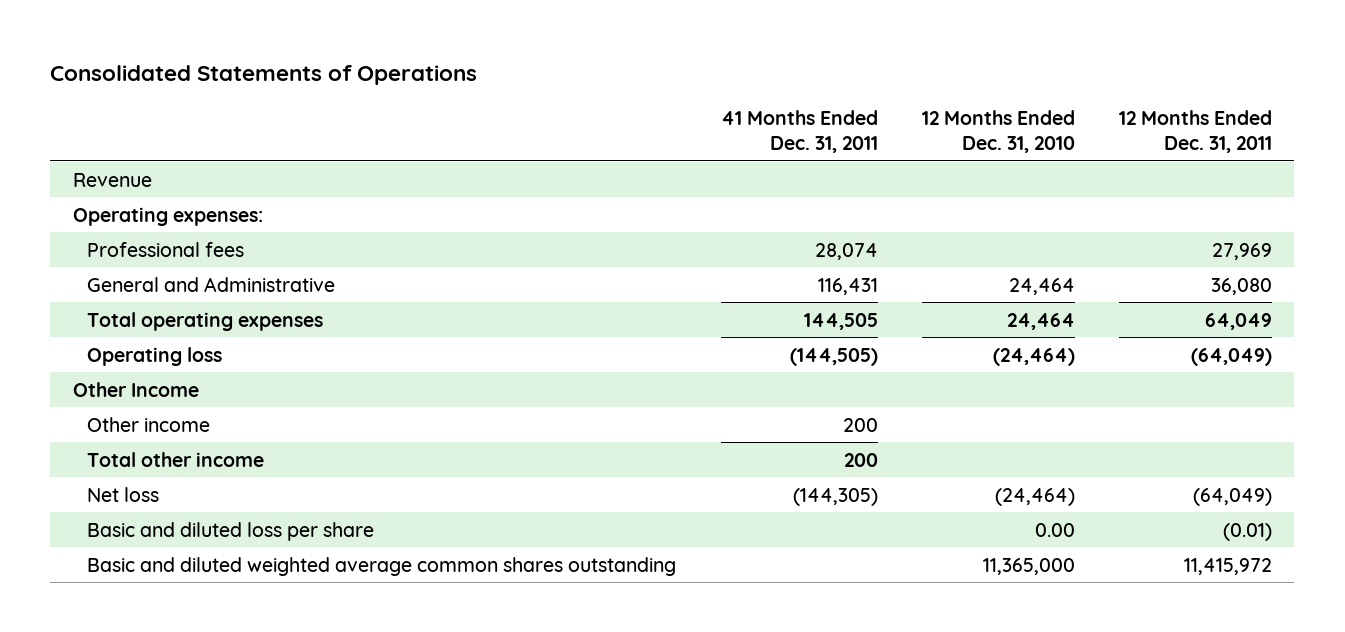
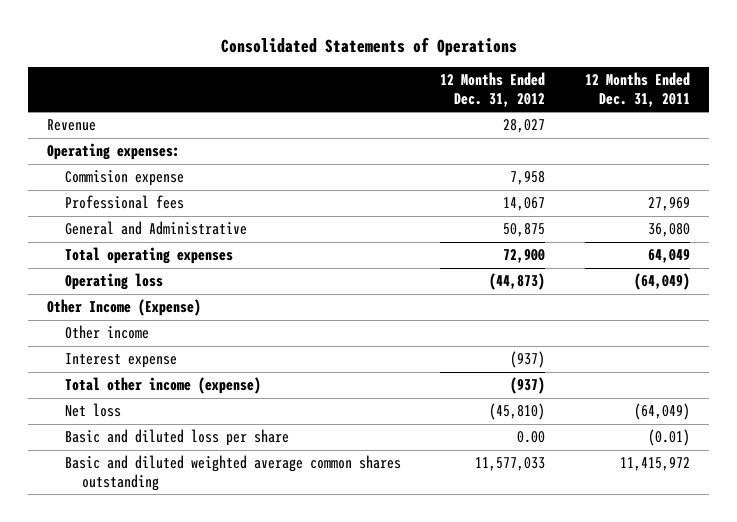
[720,110,878,154] 41 Months Ended Dec. 31, 2011 -> none
[921,110,1075,154] 12 Months Ended Dec. 31, 2010 -> none
none -> [440,72,546,107] 12 Months Ended Dec. 31, 2012
none -> [64,170,184,187] Commision expense
[72,381,199,397] Other Income -> [47,299,202,317] Other Income (Expense)
none -> [64,353,177,369] Interest expense
[87,451,265,467] Total other income -> [64,377,261,395] Total other income (expense)

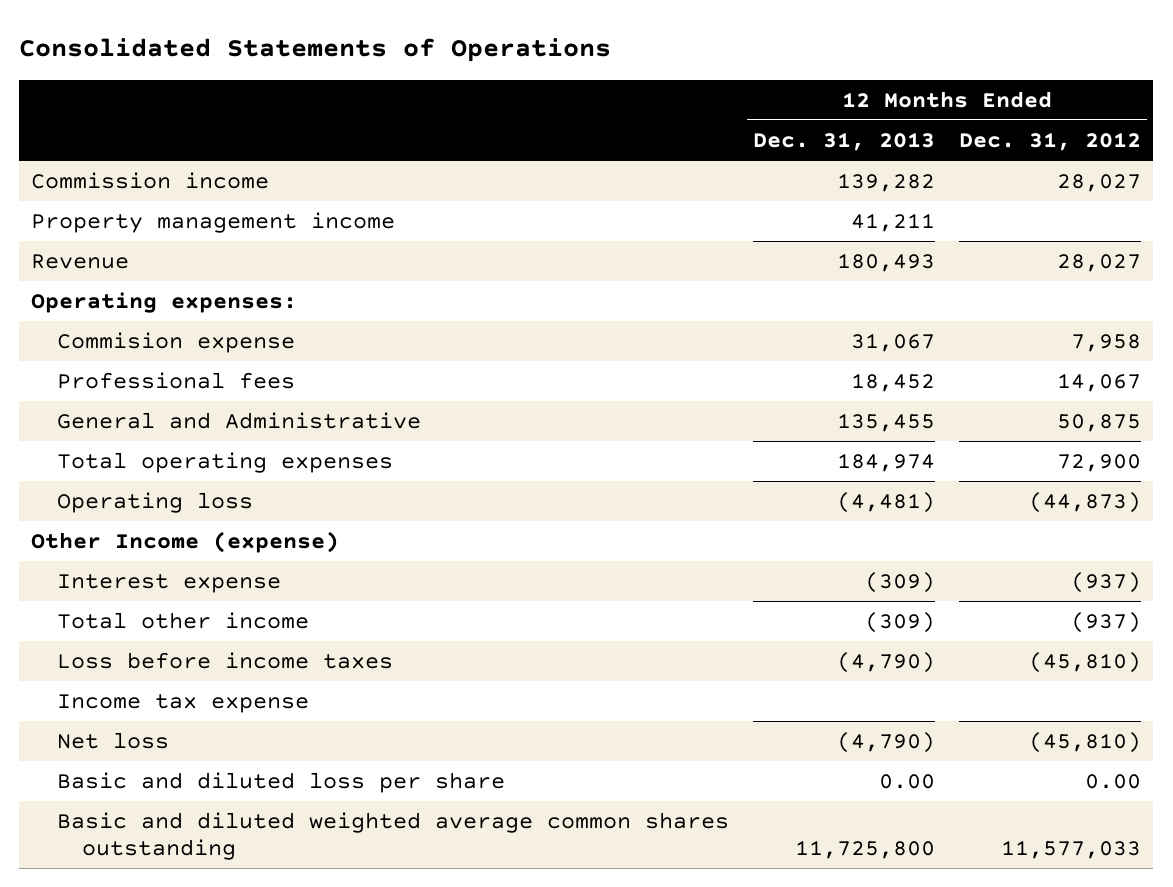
[584,72,690,107] 12 Months Ended Dec. 31, 2011 -> none
none -> [753,131,936,151] Dec. 31, 2013
none -> [31,172,270,190] Commission income
none -> [31,212,396,234] Property management income
[64,325,149,340] Other income -> none
[47,299,202,317] Other Income (Expense) -> [31,531,340,554] Other Income (expense)
[64,377,261,395] Total other income (expense) -> [56,612,309,630] Total other income
none -> [56,652,393,670] Loss before income taxes
none -> [56,694,309,714] Income tax expense

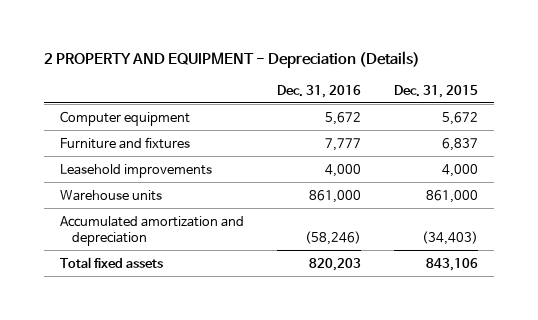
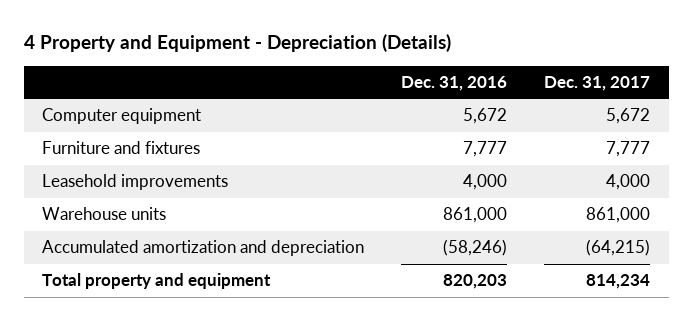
[43,51,420,69] 2 PROPERTY AND EQUIPMENT - Depreciation (Details) -> [23,34,451,53] 4 Property and Equipment - Depreciation (Details)
[393,84,478,98] Dec. 31, 2015 -> none
none -> [544,75,651,91] Dec. 31, 2017
[60,256,164,268] Total fixed assets -> [42,273,272,290] Total property and equipment

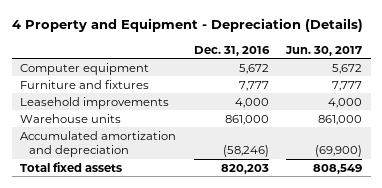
[544,75,651,91] Dec. 31, 2017 -> none
none -> [284,45,362,56] Jun. 30, 2017
[42,273,272,290] Total property and equipment -> [20,161,123,172] Total fixed assets

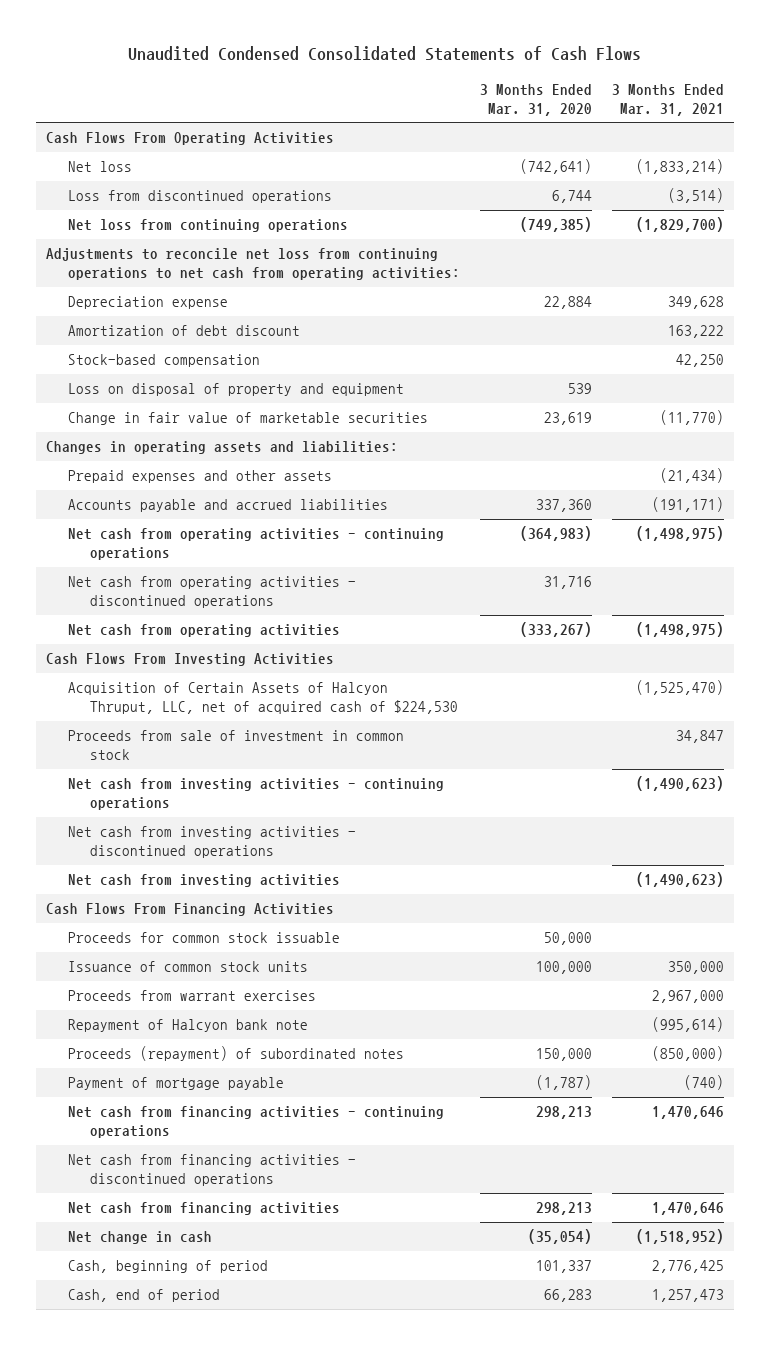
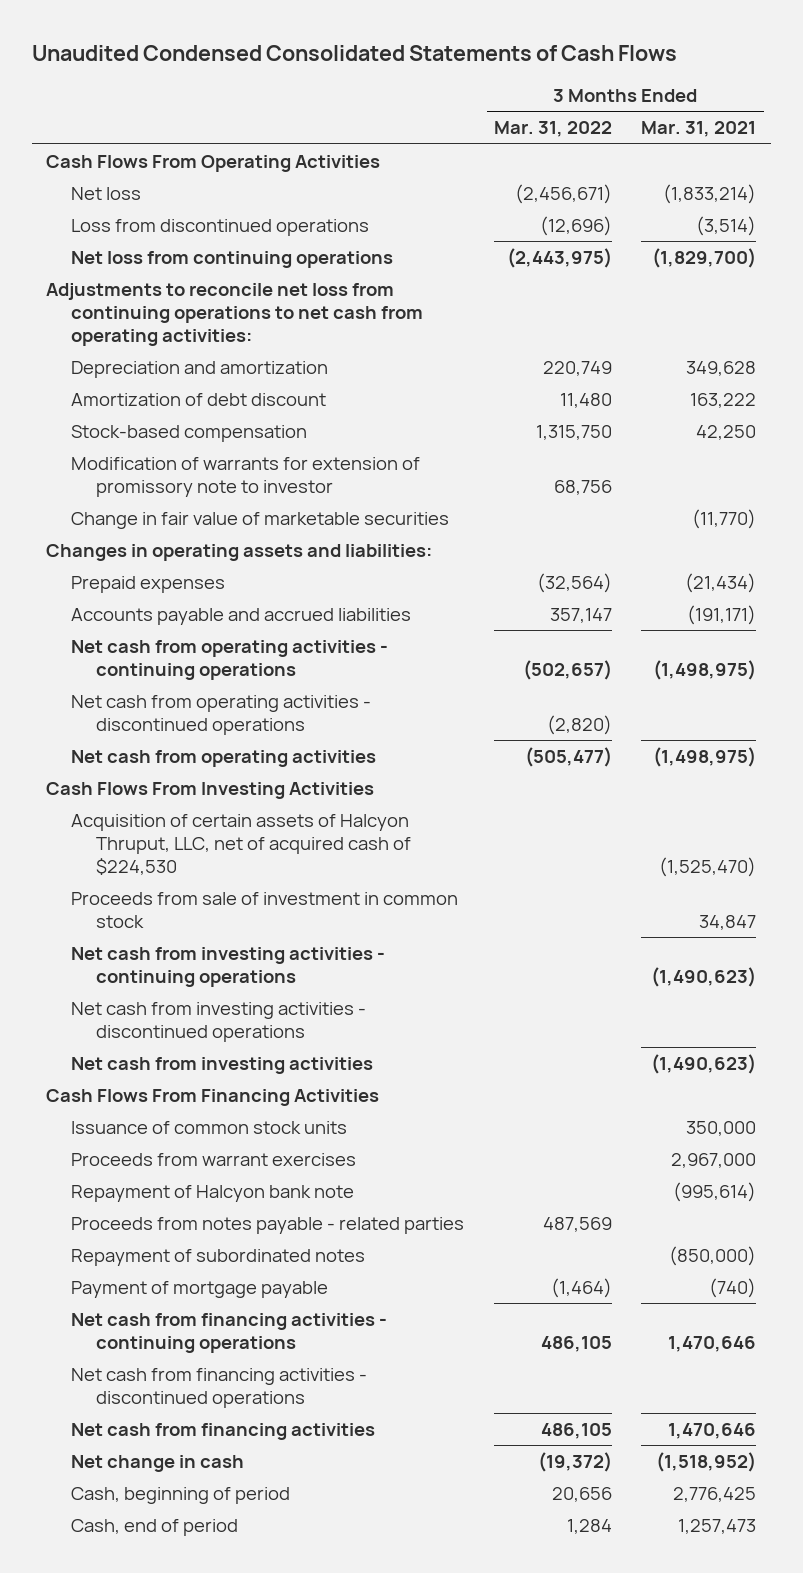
[479,83,592,116] 3 Months Ended Mar. 31, 2020 -> none
none -> [493,121,612,138] Mar. 31, 2022
[67,296,228,310] Depreciation expense -> [71,360,329,378] Depreciation and amortization
[67,383,404,397] Loss on disposal of property and equipment -> none
none -> [71,456,421,497] Modification of warrants for extension of promissory note to investor
[67,470,332,484] Prepaid expenses and other assets -> [71,575,226,593] Prepaid expenses
[67,682,459,715] Acquisition of Certain Assets of Halcyon Thruput, LLC, net of acquired cash of $224,530 -> [71,813,412,876] Acquisition of certain assets of Halcyon Thruput, LLC, net of acquired cash of $224,530
[67,932,340,944] Proceeds for common stock issuable -> none
none -> [71,1216,465,1234] Proceeds from notes payable - related parties
[67,1046,404,1062] Proceeds (repayment) of subordinated notes -> [71,1248,366,1266] Repayment of subordinated notes

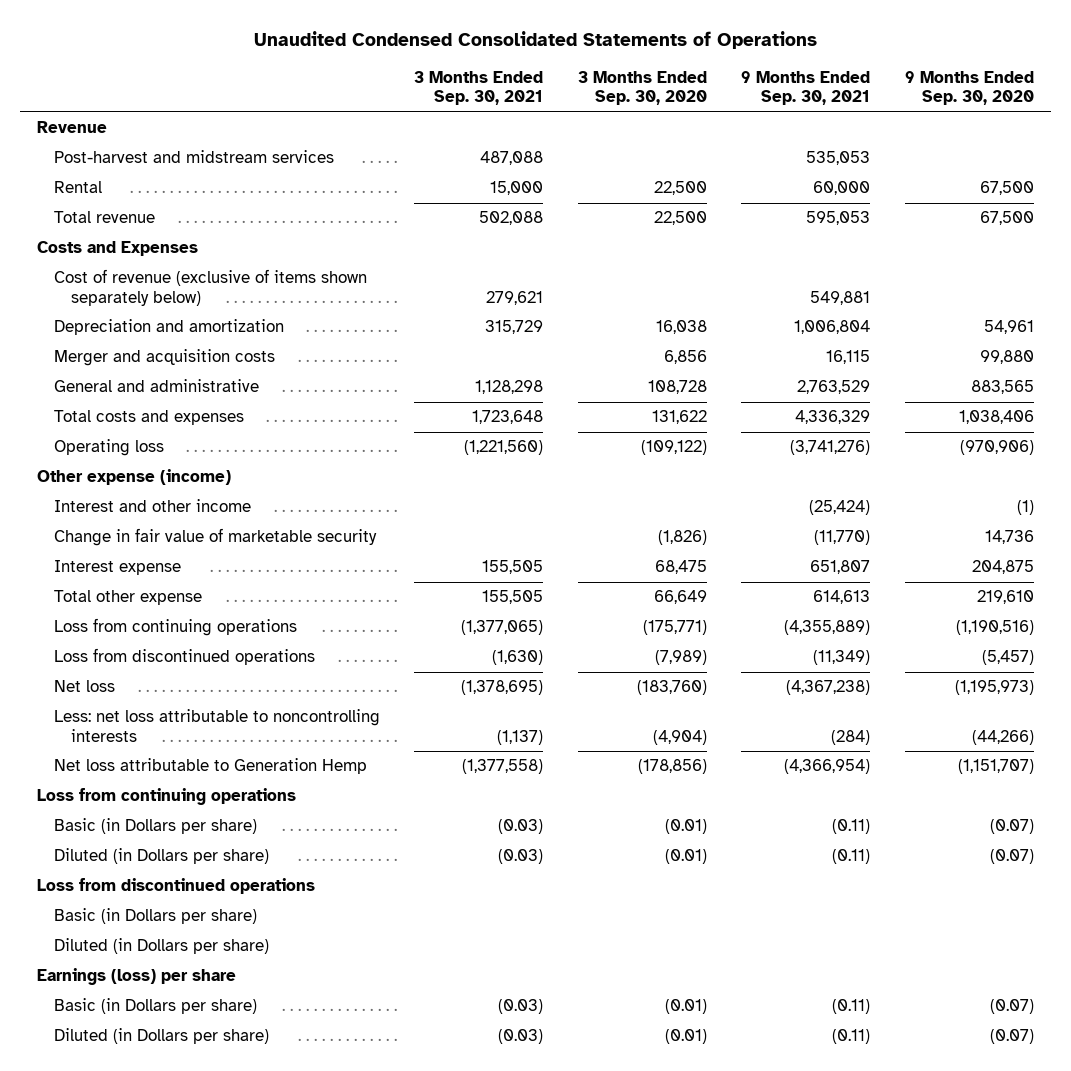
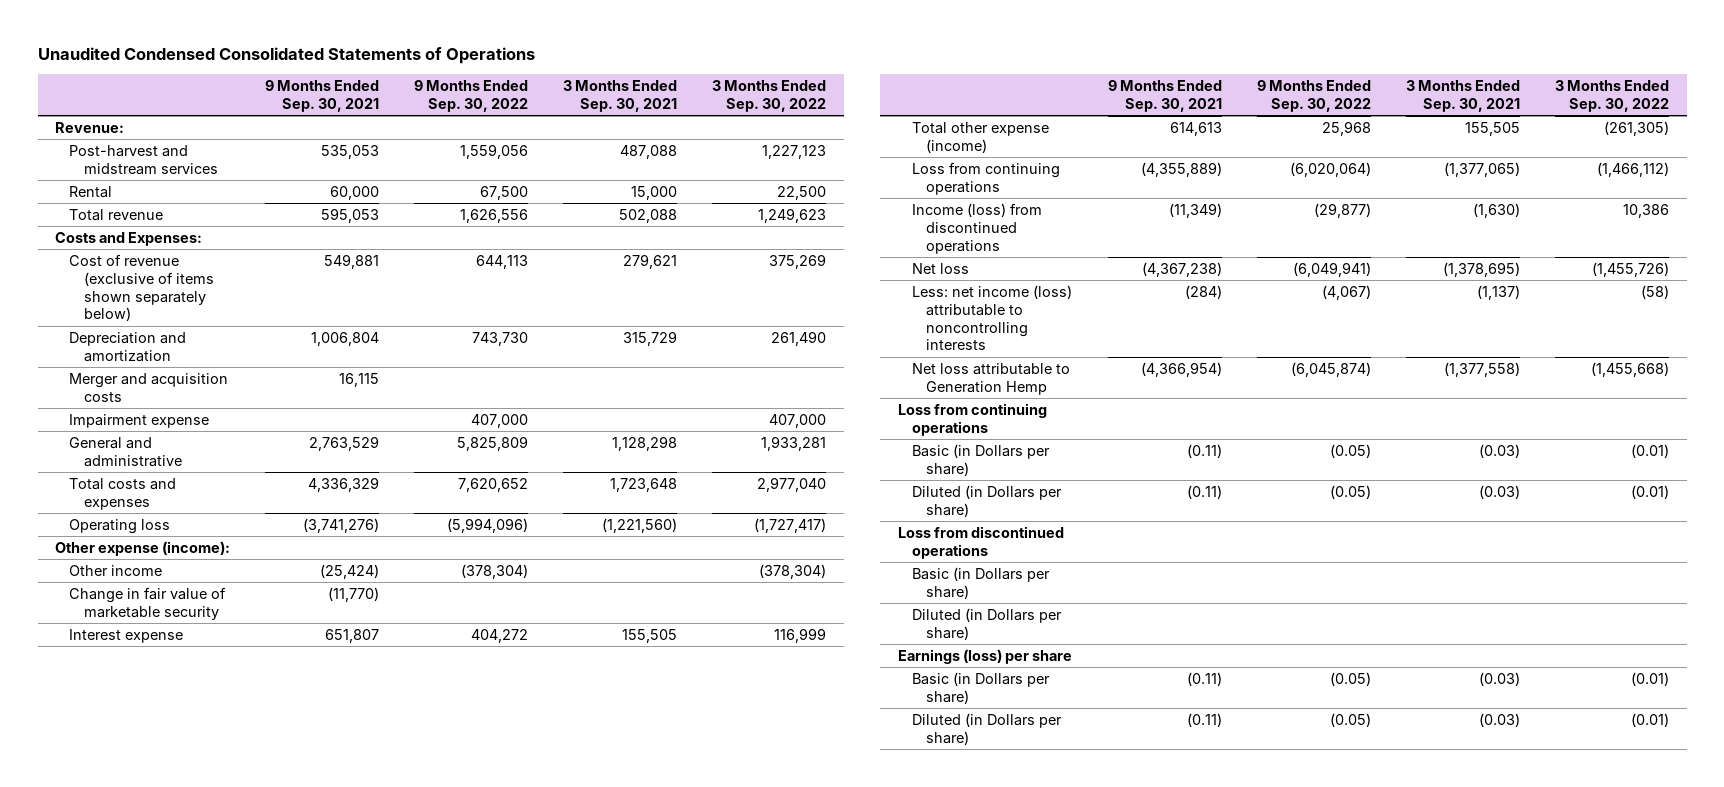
[577,70,707,106] 3 Months Ended Sep. 30, 2020 -> none
[905,70,1035,106] 9 Months Ended Sep. 30, 2020 -> none
none -> [414,80,529,112] 9 Months Ended Sep. 30, 2022
none -> [712,80,827,112] 3 Months Ended Sep. 30, 2022
[37,121,108,134] Revenue -> [55,121,125,133] Revenue:
[37,241,199,257] Costs and Expenses -> [55,231,203,246] Costs and Expenses:
none -> [69,413,210,428] Impairment expense
[37,469,232,486] Other expense (income) -> [55,540,231,556] Other expense (income):
[53,499,251,513] Interest and other income -> [69,564,163,576] Other income
[53,590,202,606] Total other expense -> [911,121,1049,153] Total other expense (income)
[53,648,315,666] Loss from discontinued operations -> [911,202,1042,254] Income (loss) from discontinued operations
[53,709,380,743] Less: net loss attributable to noncontrolling interests -> [911,284,1072,351] Less: net income (loss) attributable to noncontrolling interests

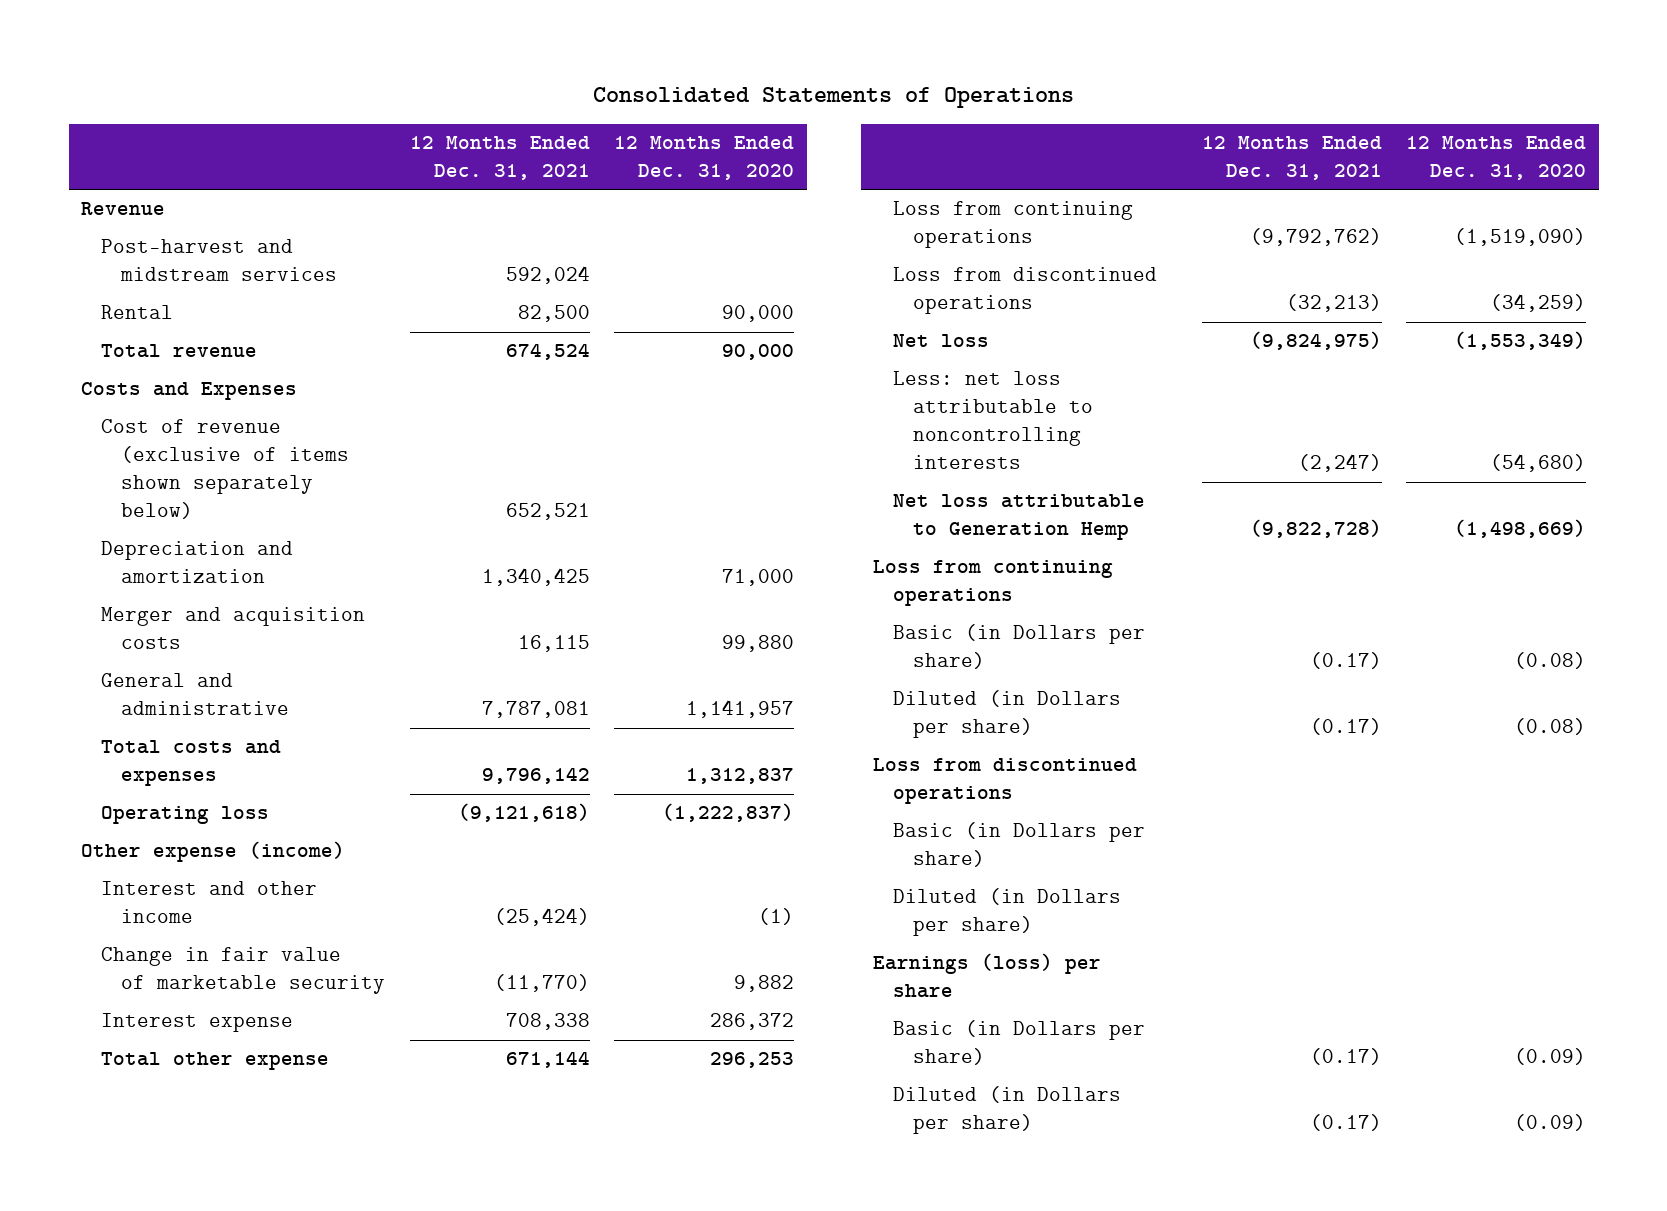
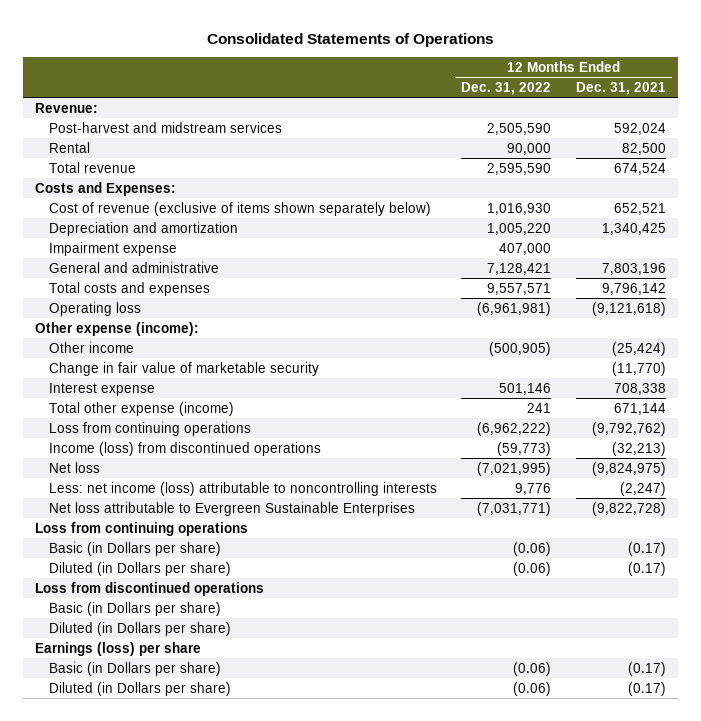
[614,136,795,181] 12 Months Ended Dec. 31, 2020 -> none
none -> [461,81,552,95] Dec. 31, 2022
[80,202,165,216] Revenue -> [35,102,99,113] Revenue:
[80,382,297,401] Costs and Expenses -> [35,181,177,196] Costs and Expenses:
[101,607,366,650] Merger and acquisition costs -> none
none -> [48,241,177,256] Impairment expense
[481,701,590,719] 7,787,081 -> [602,262,667,275] 7,803,196
[80,841,345,863] Other expense (income) -> [35,321,200,336] Other expense (income):
[101,881,318,924] Interest and other income -> [48,341,134,353] Other income
[101,1052,330,1071] Total other expense -> [48,401,234,416] Total other expense (income)
[893,267,1158,315] Loss from discontinued operations -> [48,441,321,456] Income (loss) from discontinued operations
[893,371,1094,470] Less: net loss attributable to noncontrolling interests -> [48,481,437,496] Less: net income (loss) attributable to noncontrolling interests
[893,494,1146,541] Net loss attributable to Generation Hemp -> [48,501,415,516] Net loss attributable to Evergreen Sustainable Enterprises

